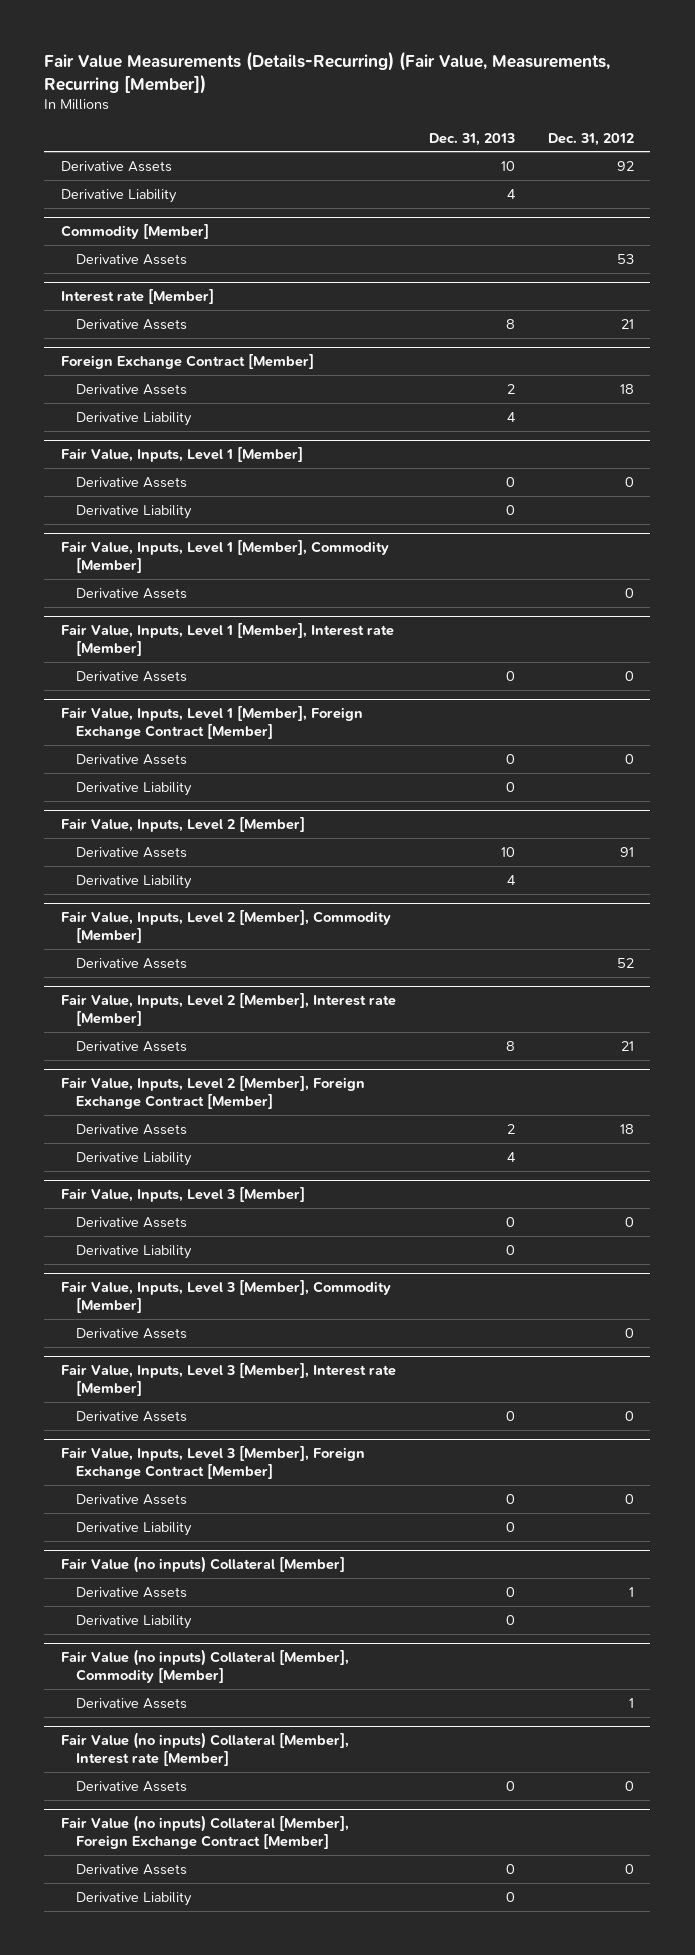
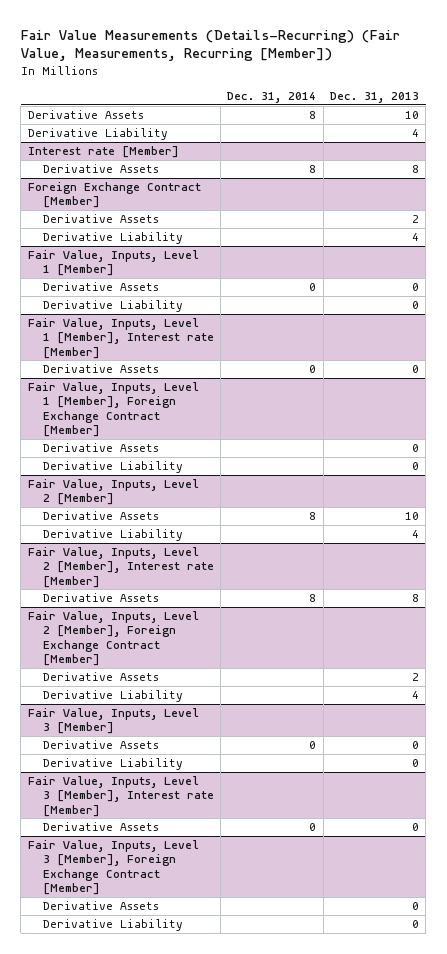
[547,132,634,146] Dec. 31, 2012 -> none
none -> [227,91,317,103] Dec. 31, 2014
[60,223,209,239] Commodity [Member] -> none
[75,253,187,265] Derivative Assets -> none
[60,539,389,574] Fair Value, Inputs, Level 1 [Member], Commodity [Member] -> none
[75,587,187,599] Derivative Assets -> none
[60,909,391,944] Fair Value, Inputs, Level 2 [Member], Commodity [Member] -> none
[75,957,187,969] Derivative Assets -> none
[60,1279,391,1314] Fair Value, Inputs, Level 3 [Member], Commodity [Member] -> none
[75,1327,187,1339] Derivative Assets -> none
[60,1555,345,1573] Fair Value (no inputs) Collateral [Member] -> none
[75,1586,187,1598] Derivative Assets -> none
[75,1614,192,1629] Derivative Liability -> none
[60,1648,349,1684] Fair Value (no inputs) Collateral [Member], Commodity [Member] -> none
[75,1697,187,1709] Derivative Assets -> none
[60,1731,349,1767] Fair Value (no inputs) Collateral [Member], Interest rate [Member] -> none
[75,1780,187,1792] Derivative Assets -> none
[60,1814,349,1850] Fair Value (no inputs) Collateral [Member], Foreign Exchange Contract [Member] -> none
[75,1863,187,1875] Derivative Assets -> none
[75,1891,192,1906] Derivative Liability -> none

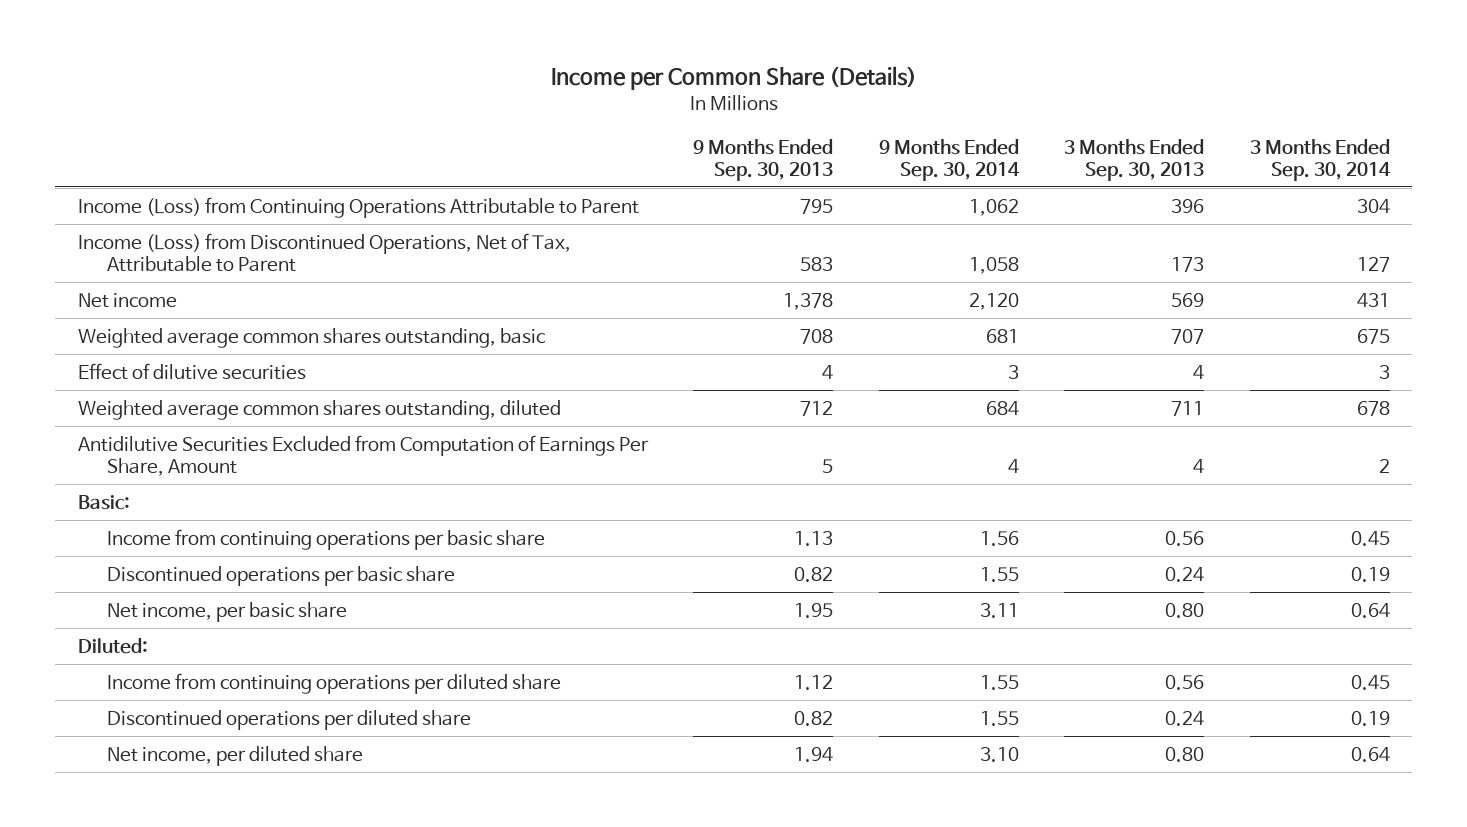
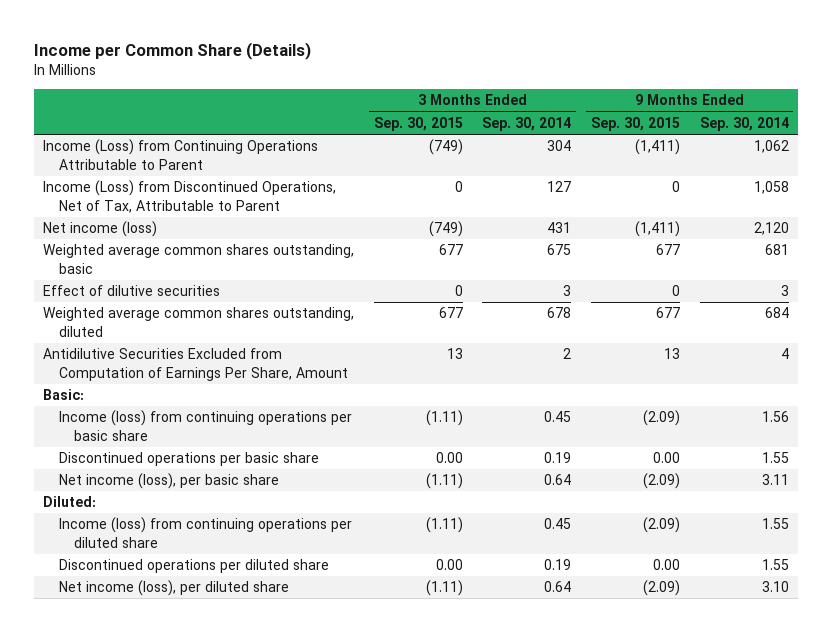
[693,138,834,181] 9 Months Ended Sep. 30, 2013 -> none
[1064,138,1205,181] 3 Months Ended Sep. 30, 2013 -> none
none -> [373,116,463,131] Sep. 30, 2015
none -> [590,116,680,131] Sep. 30, 2015
[77,292,177,308] Net income -> [43,221,158,238] Net income (loss)
[106,528,545,550] Income from continuing operations per basic share -> [58,410,352,441] Income (loss) from continuing operations per basic share
[106,601,347,622] Net income, per basic share -> [58,473,279,490] Net income (loss), per basic share
[106,672,561,694] Income from continuing operations per diluted share -> [58,517,352,548] Income (loss) from continuing operations per diluted share
[106,745,363,766] Net income, per diluted share -> [58,580,289,597] Net income (loss), per diluted share

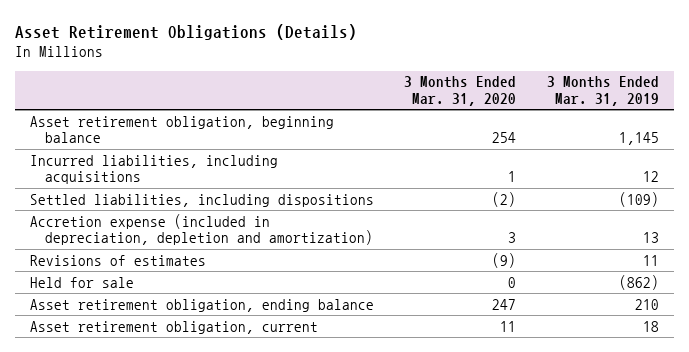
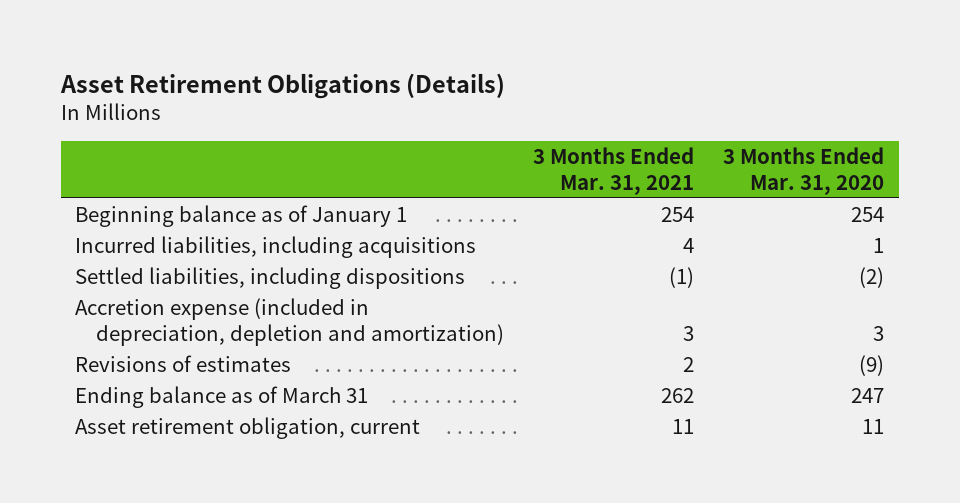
[546,76,659,106] 3 Months Ended Mar. 31, 2019 -> none
none -> [533,146,695,195] 3 Months Ended Mar. 31, 2021
[30,115,335,144] Asset retirement obligation, beginning balance -> [75,205,408,228] Beginning balance as of January 1
[30,276,135,288] Held for sale -> none
[30,298,375,312] Asset retirement obligation, ending balance -> [75,386,369,409] Ending balance as of March 31

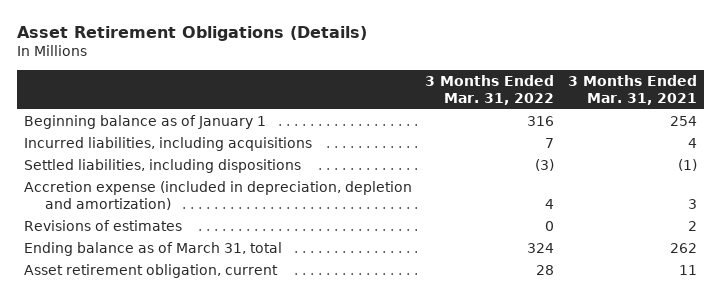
[723,146,885,195] 3 Months Ended Mar. 31, 2020 -> none
none -> [425,74,555,105] 3 Months Ended Mar. 31, 2022
[75,386,369,409] Ending balance as of March 31 -> [23,241,282,256] Ending balance as of March 31, total

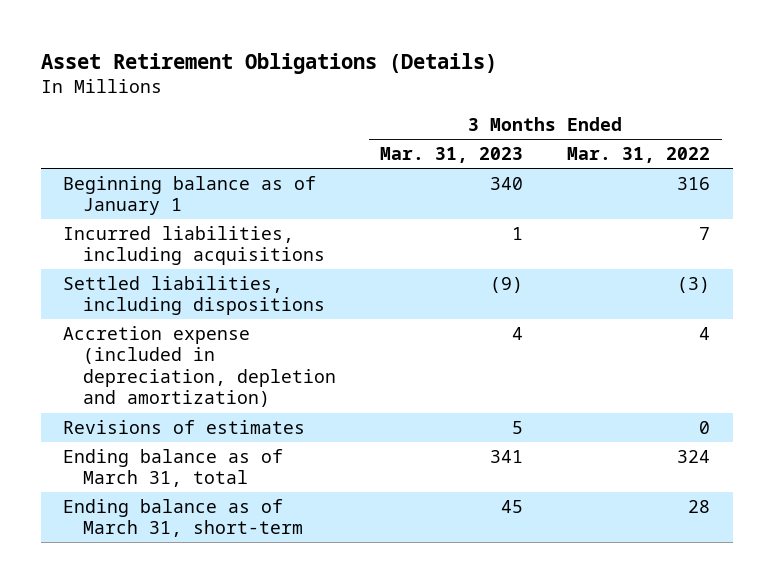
[568,74,698,105] 3 Months Ended Mar. 31, 2021 -> none
none -> [380,147,524,164] Mar. 31, 2023
[23,263,278,278] Asset retirement obligation, current -> [63,498,304,538] Ending balance as of March 31, short-term

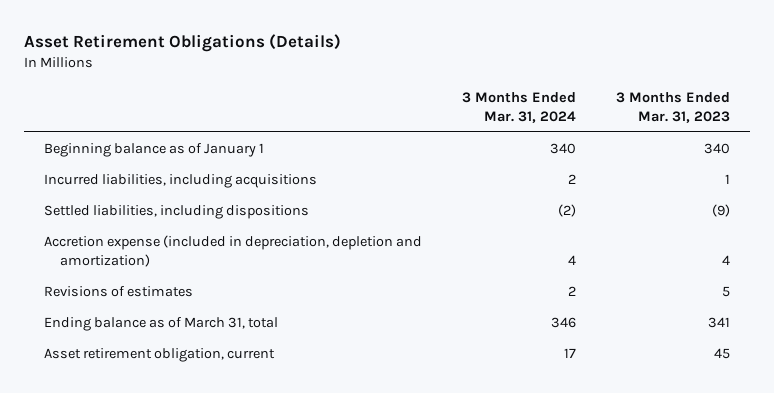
[567,147,711,164] Mar. 31, 2022 -> none
none -> [462,91,577,123] 3 Months Ended Mar. 31, 2024
[63,498,304,538] Ending balance as of March 31, short-term -> [44,348,276,363] Asset retirement obligation, current

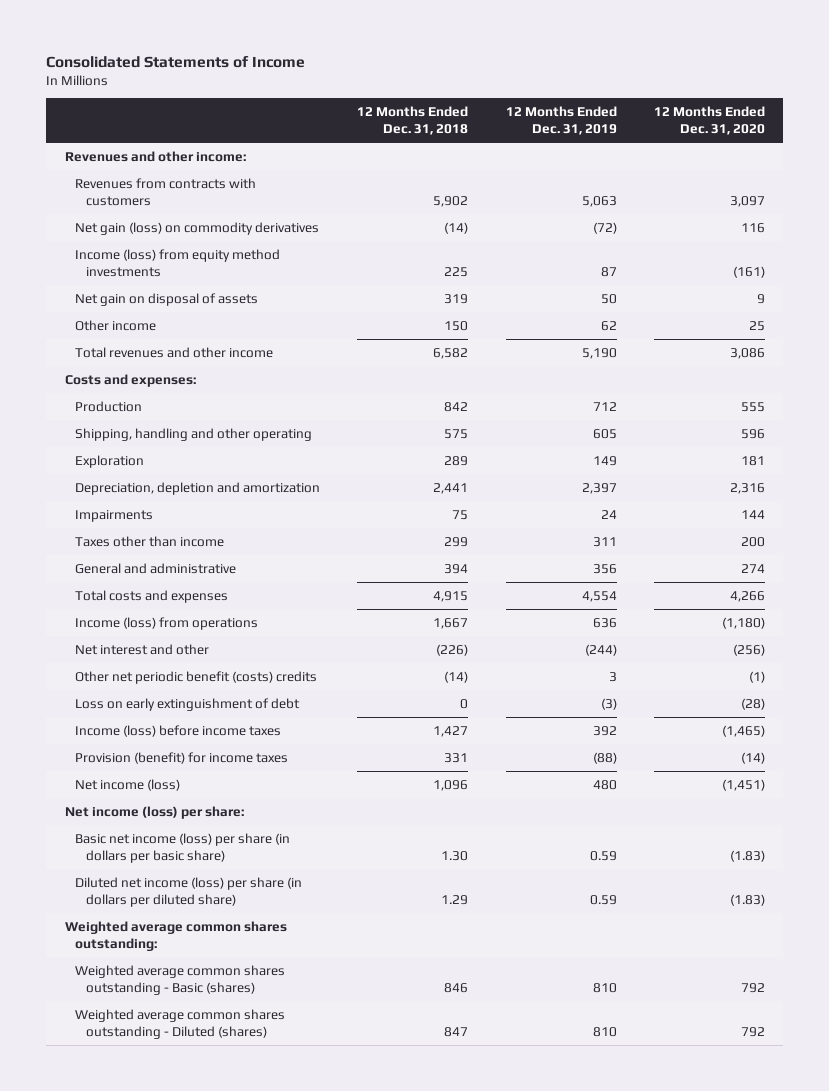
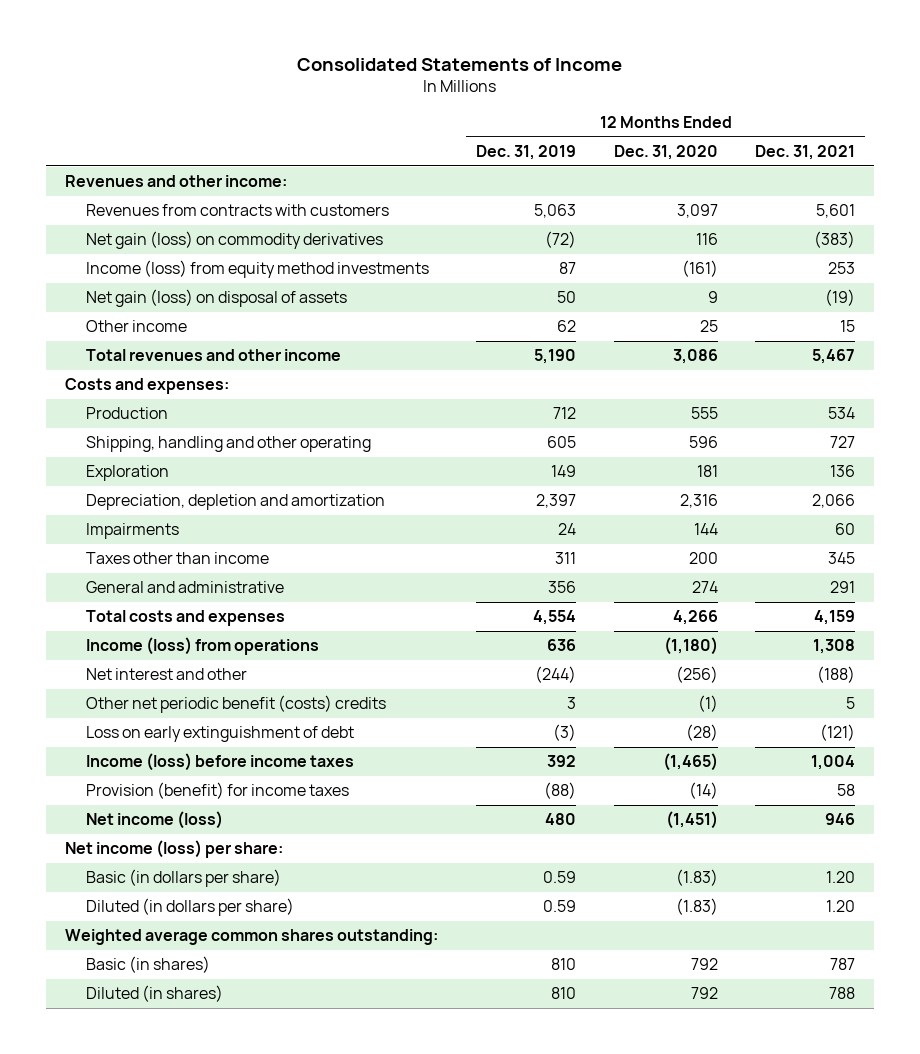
[357,105,469,135] 12 Months Ended Dec. 31, 2018 -> none
none -> [755,145,856,161] Dec. 31, 2021
[75,292,259,306] Net gain on disposal of assets -> [86,289,348,308] Net gain (loss) on disposal of assets
[75,832,291,863] Basic net income (loss) per share (in dollars per basic share) -> [86,869,282,888] Basic (in dollars per share)
[75,876,303,907] Diluted net income (loss) per share (in dollars per diluted share) -> [86,898,295,917] Diluted (in dollars per share)
[75,964,286,995] Weighted average common shares outstanding - Basic (shares) -> [86,956,211,974] Basic (in shares)
[75,1008,286,1039] Weighted average common shares outstanding - Diluted (shares) -> [86,985,224,1003] Diluted (in shares)

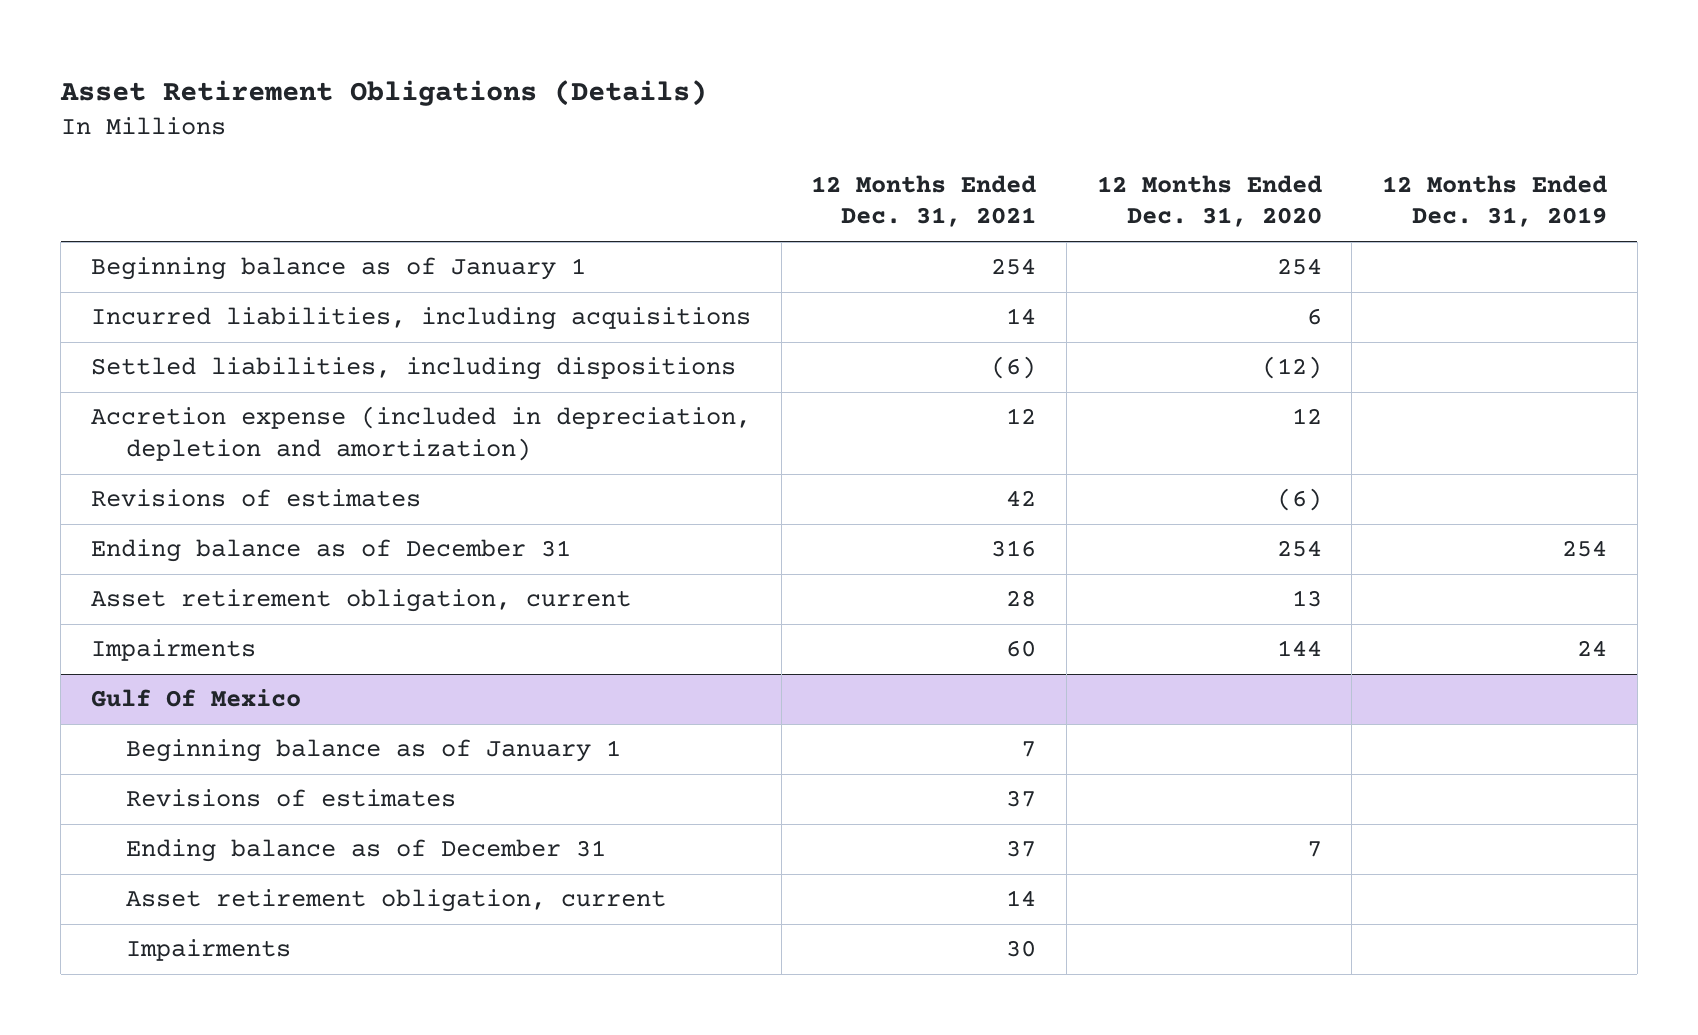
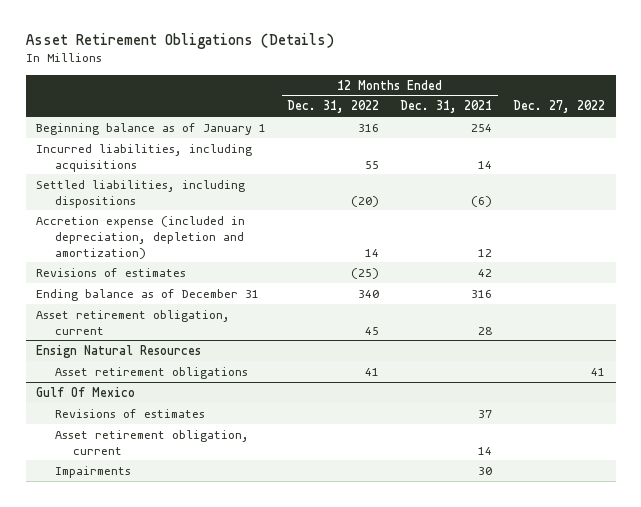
[1096,174,1322,228] 12 Months Ended Dec. 31, 2020 -> none
[1381,174,1607,228] 12 Months Ended Dec. 31, 2019 -> none
none -> [287,100,380,114] Dec. 31, 2022
none -> [513,100,606,114] Dec. 27, 2022
[90,639,256,662] Impairments -> none
none -> [36,344,202,358] Ensign Natural Resources
none -> [54,366,248,379] Asset retirement obligations
[126,739,622,763] Beginning balance as of January 1 -> none
[126,839,607,863] Ending balance as of December 31 -> none

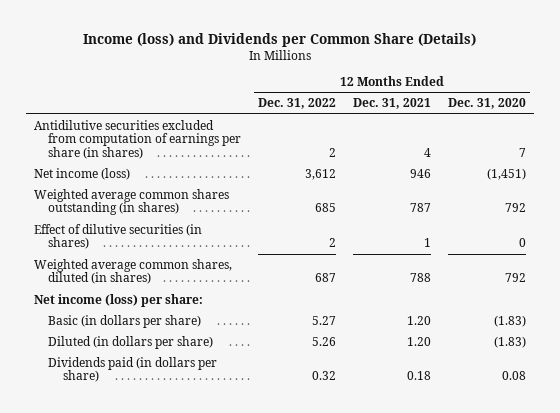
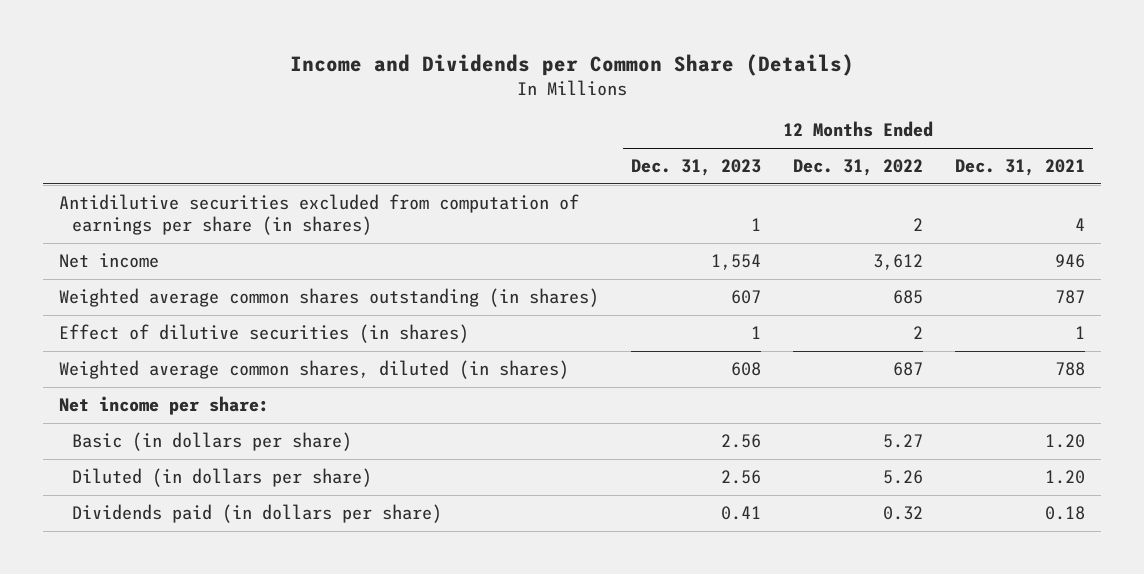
[82,32,476,47] Income (loss) and Dividends per Common Share (Details) -> [289,53,854,76] Income and Dividends per Common Share (Details)
[447,98,526,110] Dec. 31, 2020 -> none
none -> [630,159,761,177] Dec. 31, 2023
[33,167,130,180] Net income (loss) -> [59,253,160,269] Net income
[33,293,203,307] Net income (loss) per share: -> [59,396,270,416] Net income per share:

